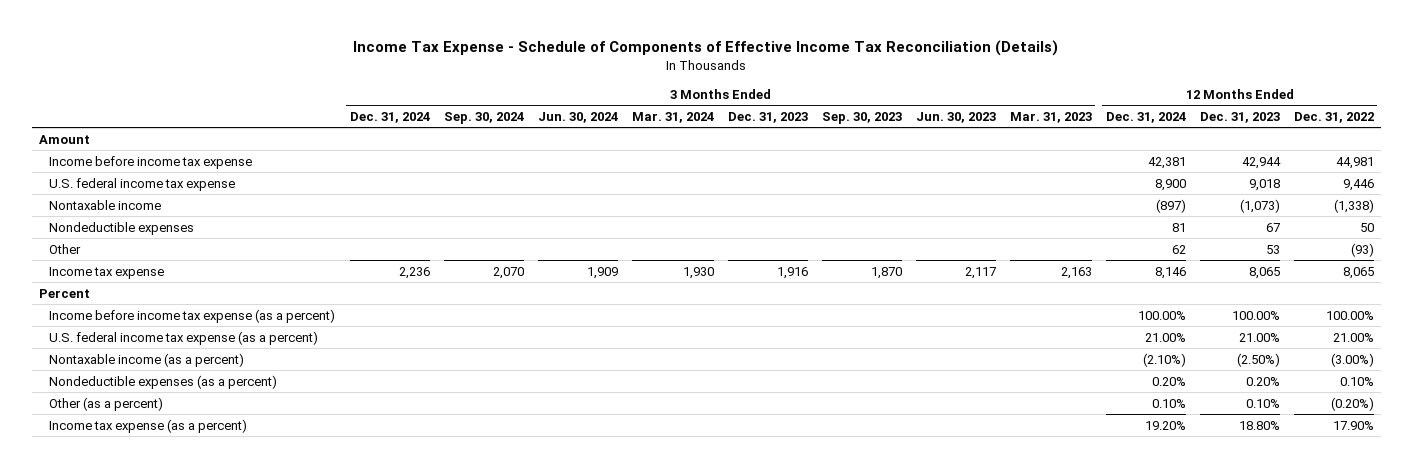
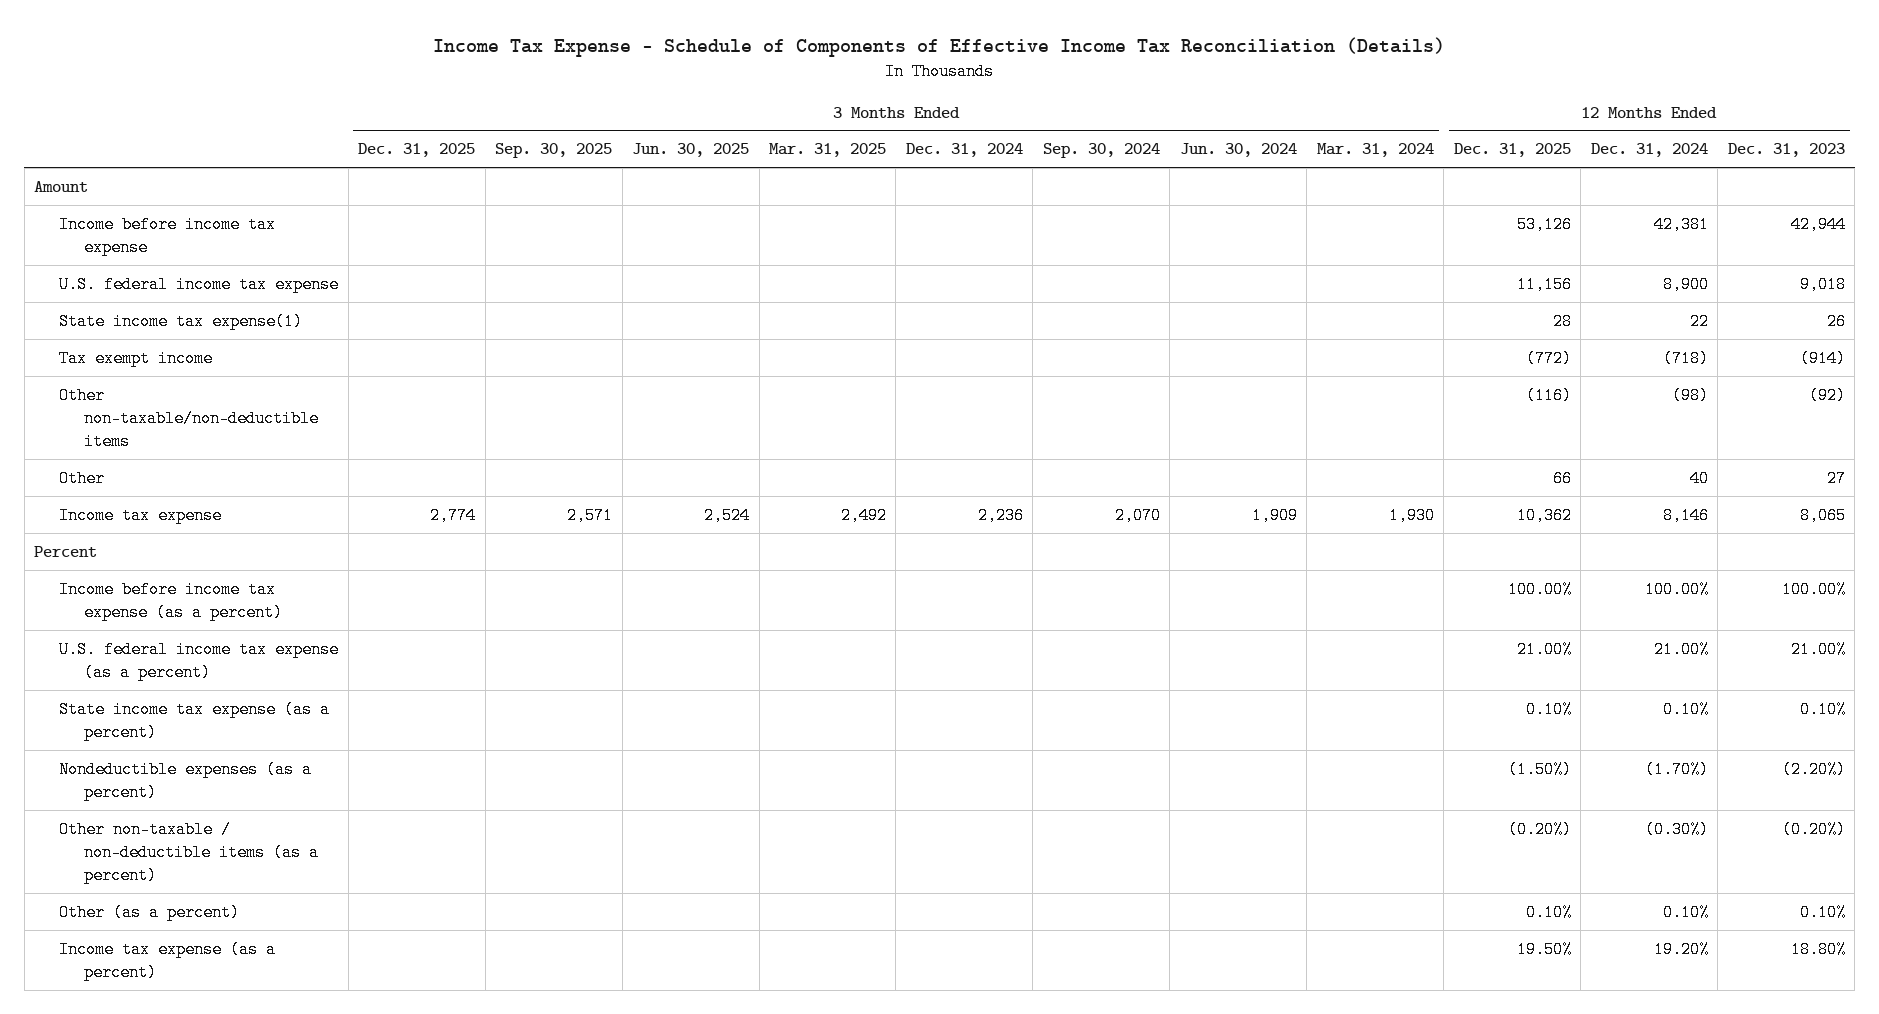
[727,112,808,124] Dec. 31, 2023 -> none
[821,112,902,125] Sep. 30, 2023 -> none
[915,112,996,124] Jun. 30, 2023 -> none
[1009,112,1092,124] Mar. 31, 2023 -> none
[1293,112,1374,124] Dec. 31, 2022 -> none
none -> [358,143,476,158] Dec. 31, 2025
none -> [495,143,613,159] Sep. 30, 2025
none -> [632,143,750,158] Jun. 30, 2025
none -> [768,143,886,158] Mar. 31, 2025
none -> [1453,143,1571,158] Dec. 31, 2025
[49,199,162,210] Nontaxable income -> none
[49,221,195,235] Nondeductible expenses -> none
none -> [59,312,304,330] State income tax expense(1)
none -> [59,349,214,367] Tax exempt income
none -> [59,386,320,451] Other non-taxable/non-deductible items
[1171,244,1186,254] 62 -> [1689,469,1709,487] 40
[1265,244,1280,254] 53 -> [1826,469,1846,487] 27
[49,352,245,367] Nontaxable income (as a percent) -> none
none -> [59,700,331,741] State income tax expense (as a percent)
[1151,376,1186,386] 0.20% -> [1644,760,1709,778] (1.70%)
[1245,376,1280,386] 0.20% -> [1781,760,1846,778] (2.20%)
none -> [59,820,320,885] Other non-taxable / non-deductible items (as a percent)

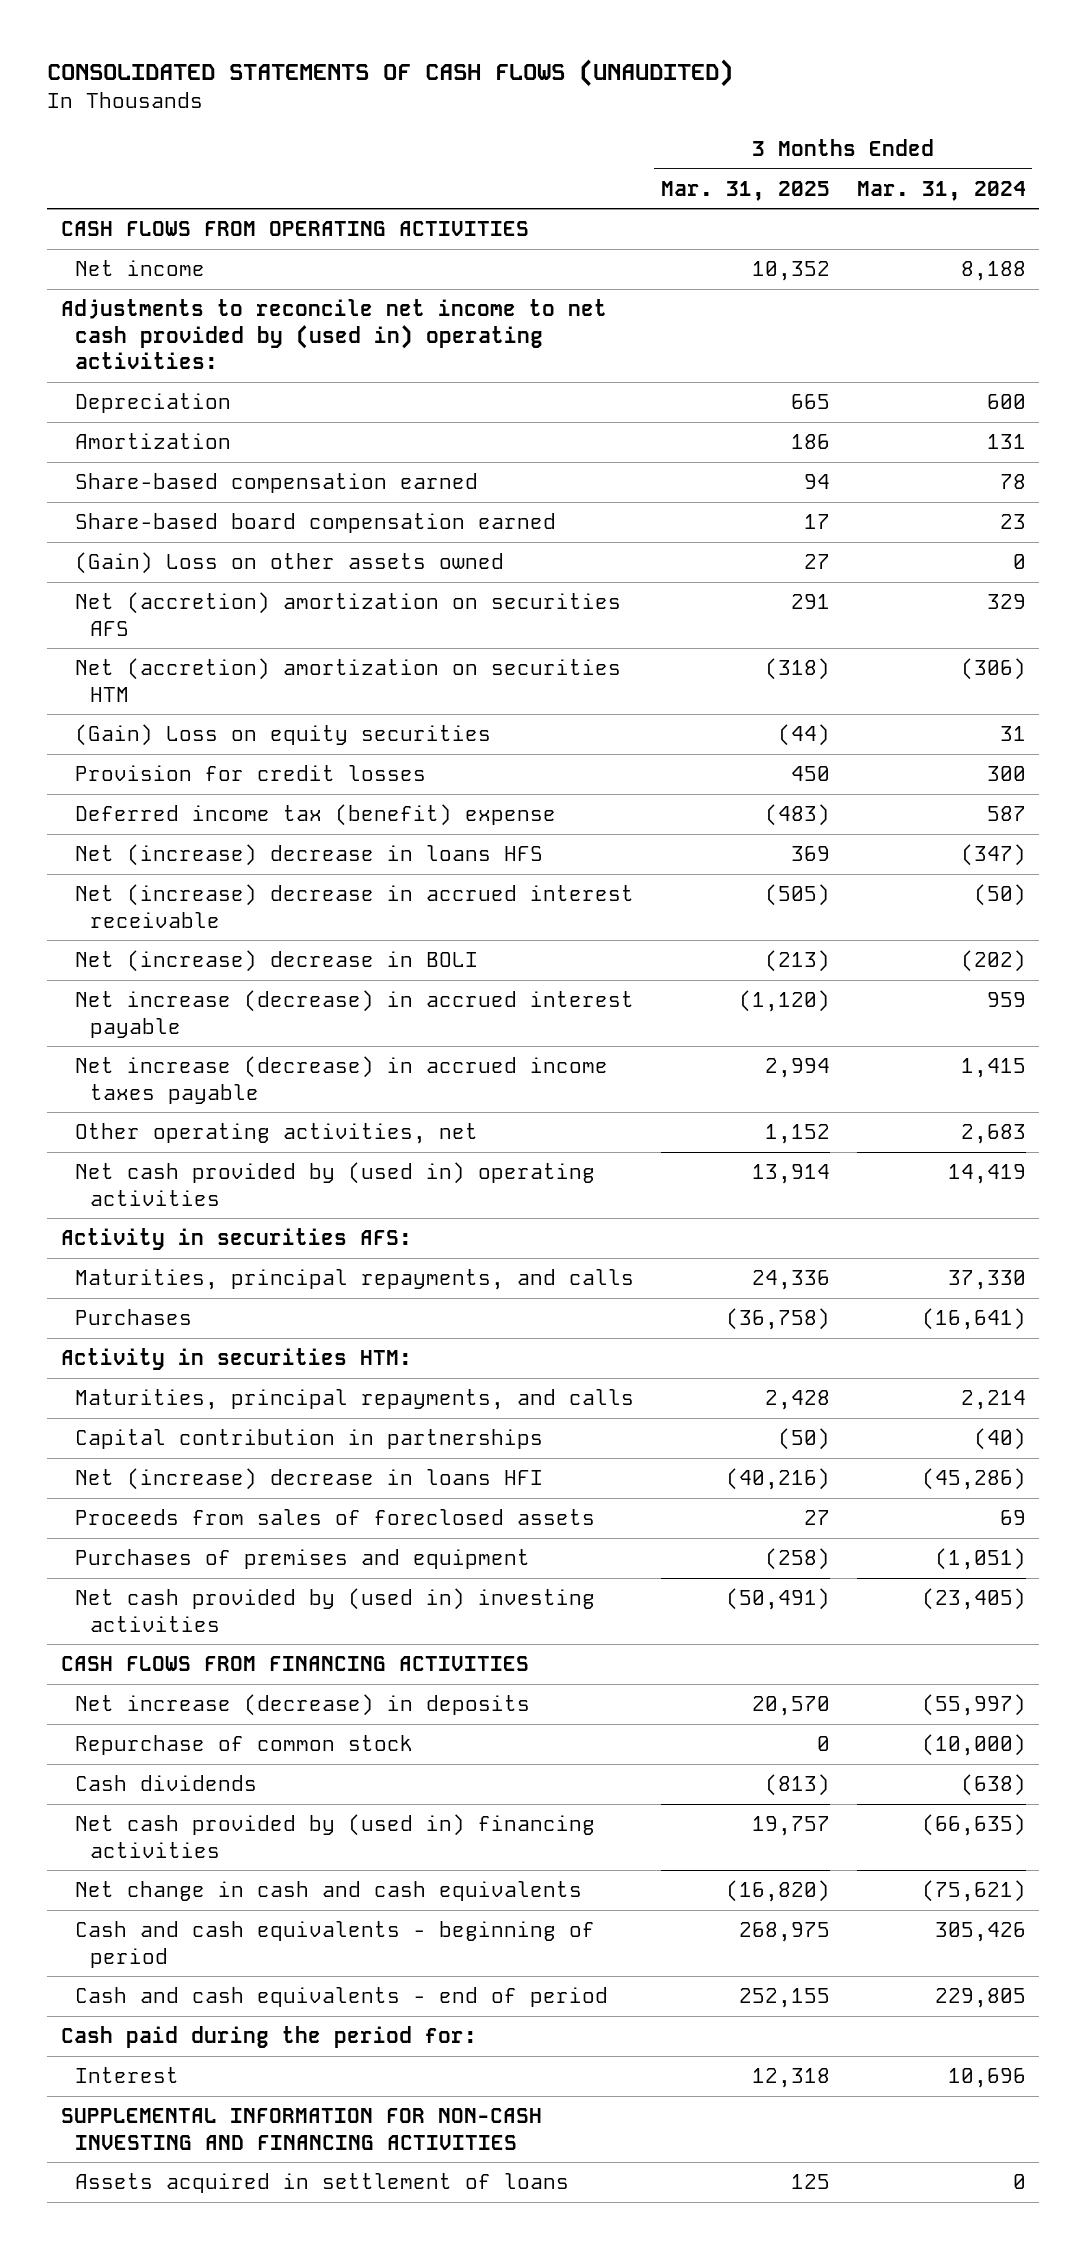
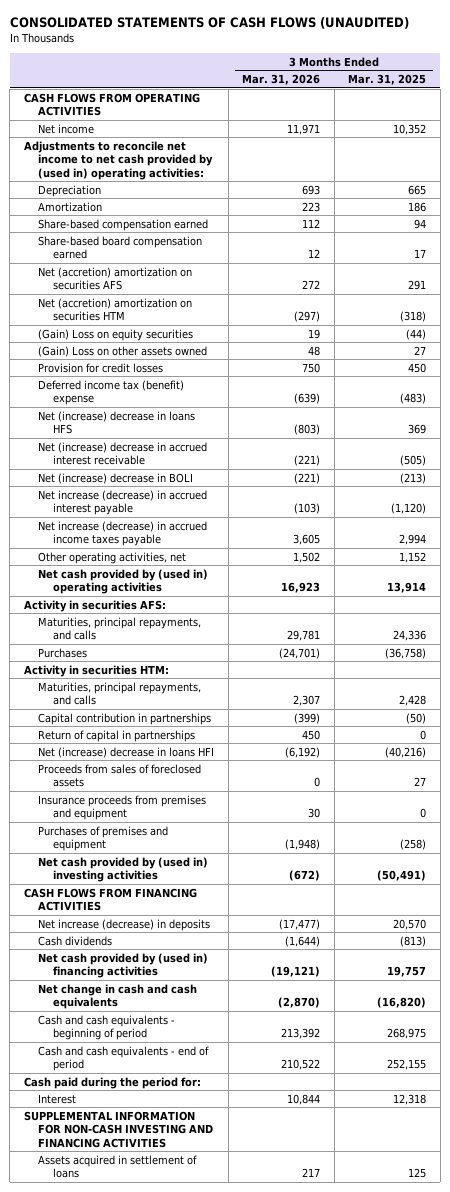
[856,180,1026,201] Mar. 31, 2024 -> none
none -> [242,74,321,86] Mar. 31, 2026
[75,552,505,575] (Gain) Loss on other assets owned -> [38,345,208,357] (Gain) Loss on other assets owned
none -> [38,729,196,742] Return of capital in partnerships
none -> [38,794,207,821] Insurance proceeds from premises and equipment
[75,1735,414,1756] Repurchase of common stock -> none

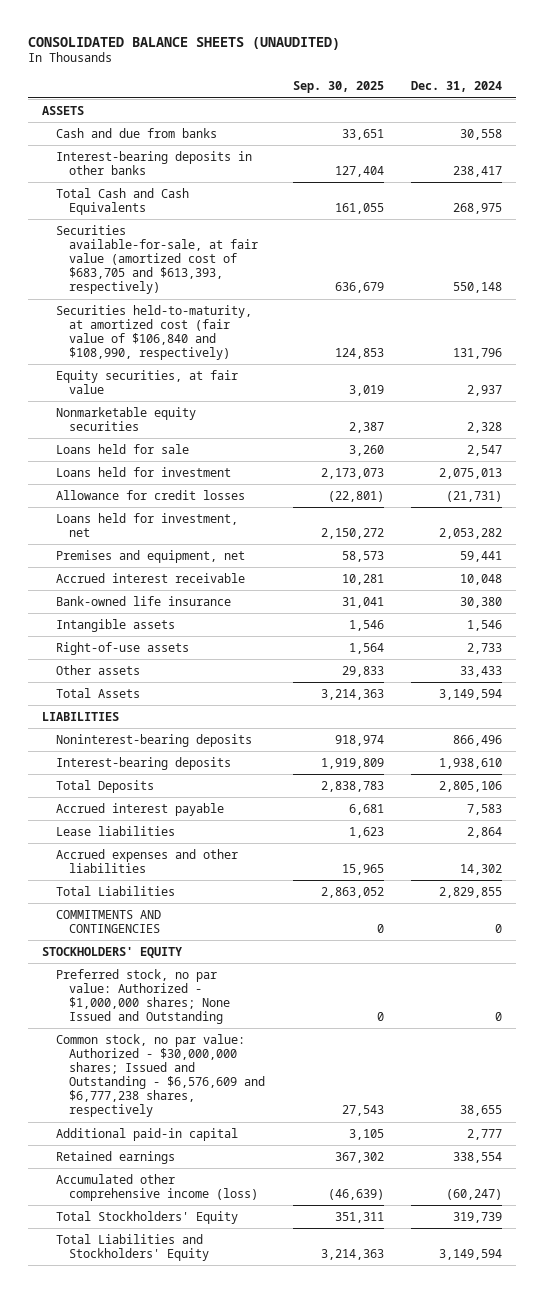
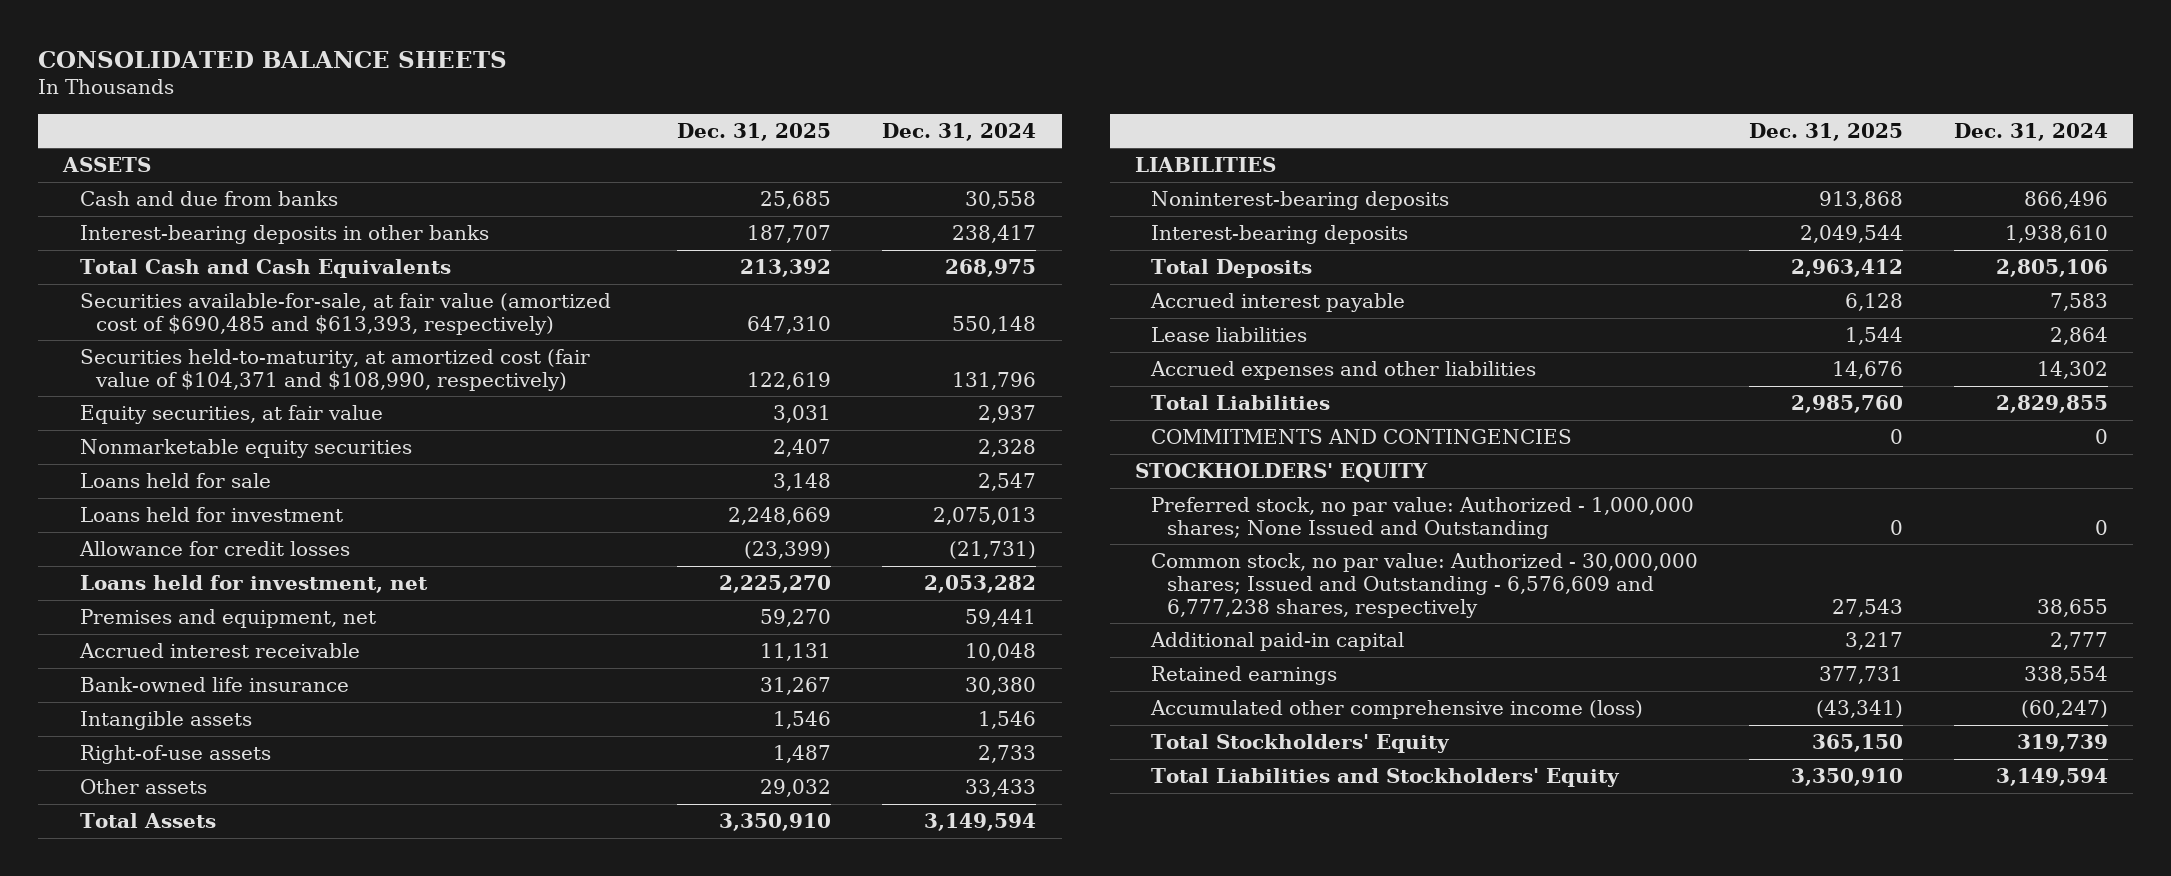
[28,36,341,50] CONSOLIDATED BALANCE SHEETS (UNAUDITED) -> [38,51,508,69] CONSOLIDATED BALANCE SHEETS
[292,81,384,94] Sep. 30, 2025 -> none
none -> [677,122,832,141] Dec. 31, 2025
[55,224,259,295] Securities available-for-sale, at fair value (amortized cost of $683,705 and $613,393, respectively) -> [79,292,611,335] Securities available-for-sale, at fair value (amortized cost of $690,485 and $613,393, respectively)
[55,304,252,361] Securities held-to-maturity, at amortized cost (fair value of $106,840 and $108,990, respectively) -> [79,348,590,391] Securities held-to-maturity, at amortized cost (fair value of $104,371 and $108,990, respectively)
[55,968,231,1025] Preferred stock, no par value: Authorized - $1,000,000 shares; None Issued and Outstanding -> [1151,496,1695,539] Preferred stock, no par value: Authorized - 1,000,000 shares; None Issued and Outstanding
[55,1033,266,1118] Common stock, no par value: Authorized - $30,000,000 shares; Issued and Outstanding - $6,576,609 and $6,777,238 shares, respectively -> [1151,552,1699,618] Common stock, no par value: Authorized - 30,000,000 shares; Issued and Outstanding - 6,576,609 and 6,777,238 shares, respectively

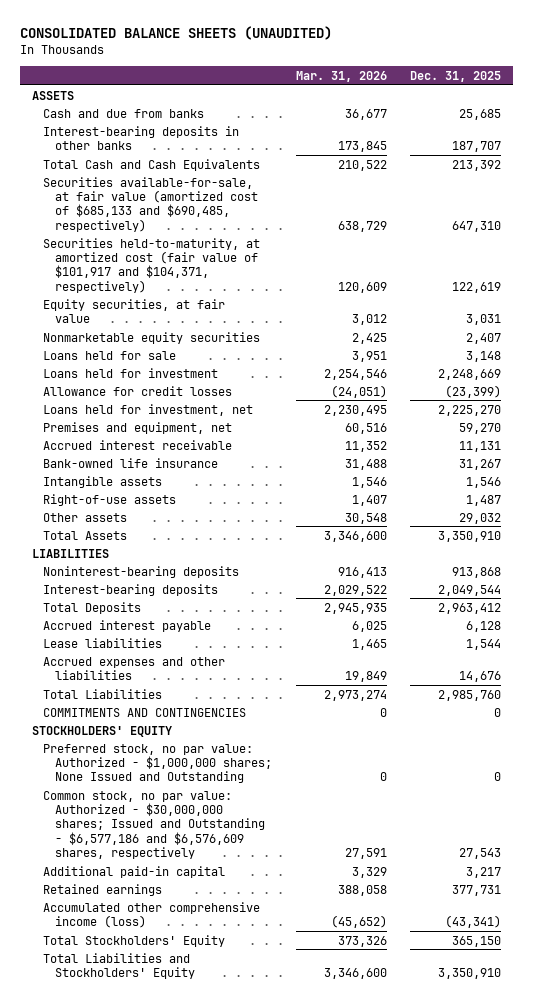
[38,51,508,69] CONSOLIDATED BALANCE SHEETS -> [19,26,332,41] CONSOLIDATED BALANCE SHEETS (UNAUDITED)
[882,122,1037,141] Dec. 31, 2024 -> none
none -> [295,70,387,82] Mar. 31, 2026
[79,292,611,335] Securities available-for-sale, at fair value (amortized cost of $690,485 and $613,393, respectively) -> [43,176,259,232] Securities available-for-sale, at fair value (amortized cost of $685,133 and $690,485, respectively)
[79,348,590,391] Securities held-to-maturity, at amortized cost (fair value of $104,371 and $108,990, respectively) -> [43,237,261,293] Securities held-to-maturity, at amortized cost (fair value of $101,917 and $104,371, respectively)
[1151,496,1695,539] Preferred stock, no par value: Authorized - 1,000,000 shares; None Issued and Outstanding -> [43,743,273,784] Preferred stock, no par value: Authorized - $1,000,000 shares; None Issued and Outstanding
[1151,552,1699,618] Common stock, no par value: Authorized - 30,000,000 shares; Issued and Outstanding - 6,576,609 and 6,777,238 shares, respectively -> [43,790,266,859] Common stock, no par value: Authorized - $30,000,000 shares; Issued and Outstanding - $6,577,186 and $6,576,609 shares, respectively

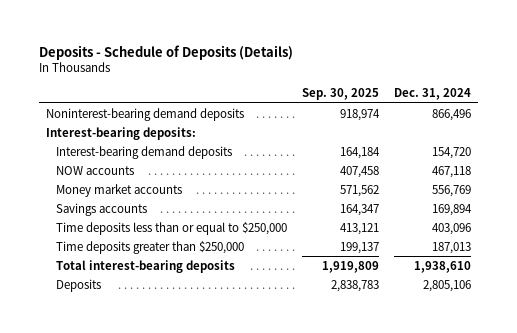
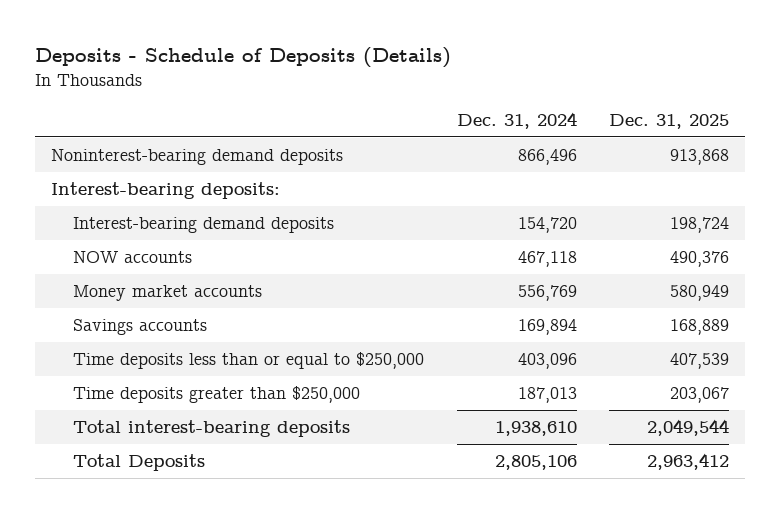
[301,88,379,101] Sep. 30, 2025 -> none
none -> [609,114,730,130] Dec. 31, 2025
[56,278,102,292] Deposits -> [73,453,206,471] Total Deposits

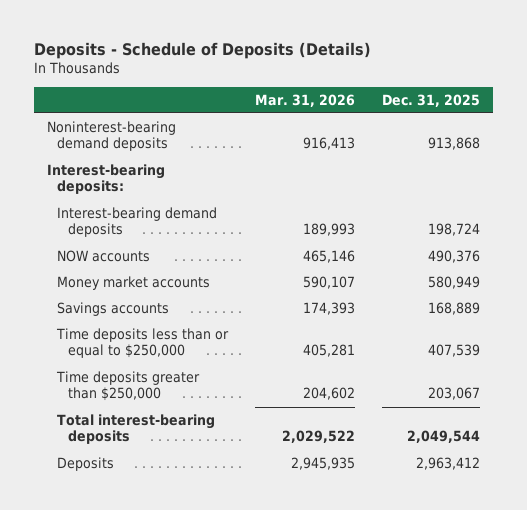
[456,112,577,130] Dec. 31, 2024 -> none
none -> [254,93,355,107] Mar. 31, 2026
[73,453,206,471] Total Deposits -> [57,456,115,471] Deposits

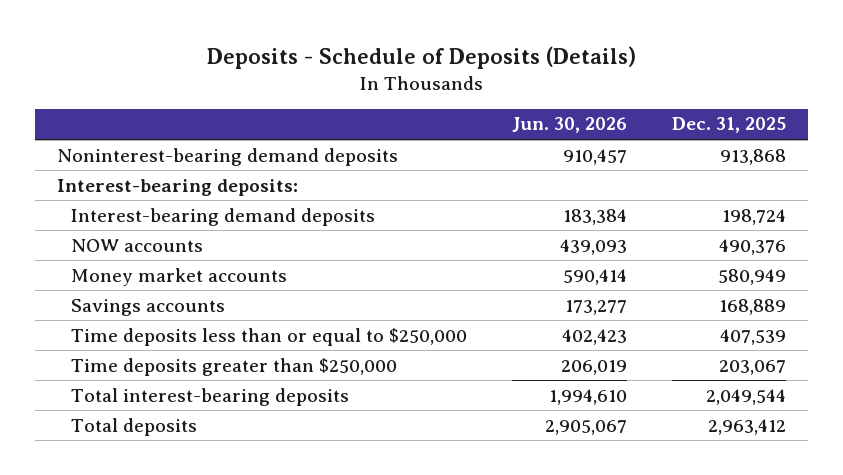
[254,93,355,107] Mar. 31, 2026 -> none
none -> [511,117,627,134] Jun. 30, 2026
[57,456,115,471] Deposits -> [71,417,198,436] Total deposits

